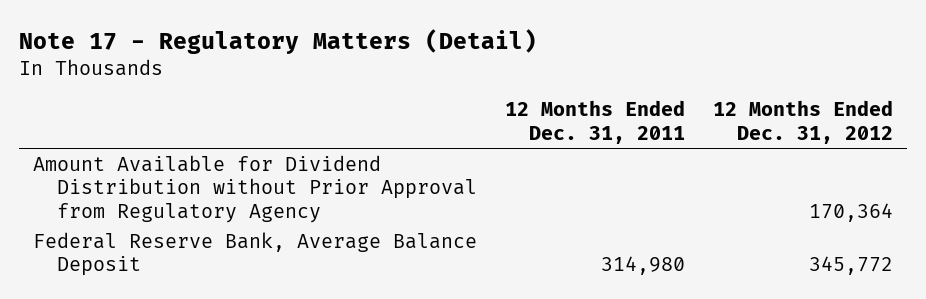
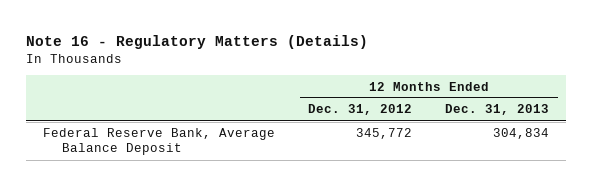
[18,28,537,54] Note 17 - Regulatory Matters (Detail) -> [25,34,368,49] Note 16 - Regulatory Matters (Details)
[504,100,685,144] 12 Months Ended Dec. 31, 2011 -> none
none -> [445,104,550,116] Dec. 31, 2013
[32,155,477,223] Amount Available for Dividend Distribution without Prior Approval from Regulatory Agency -> none

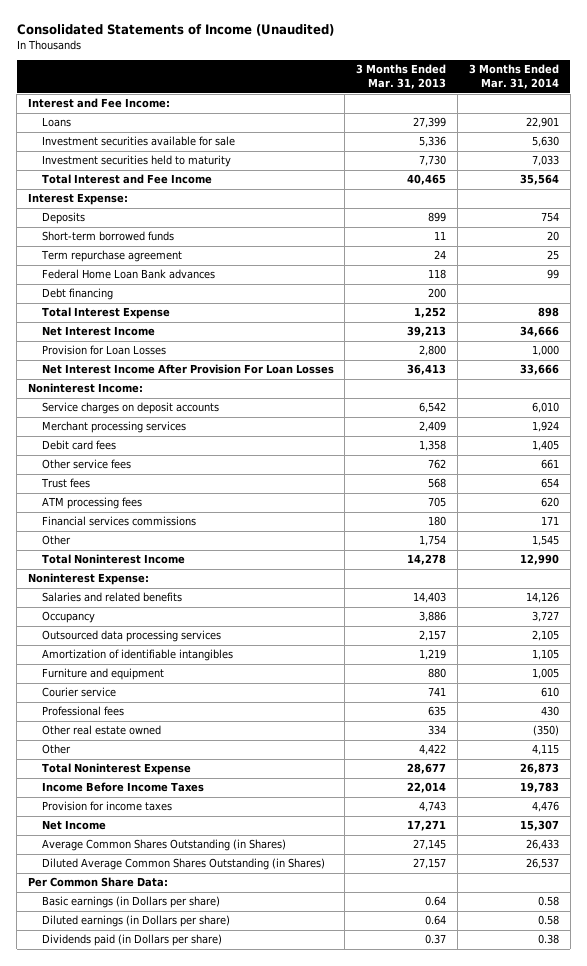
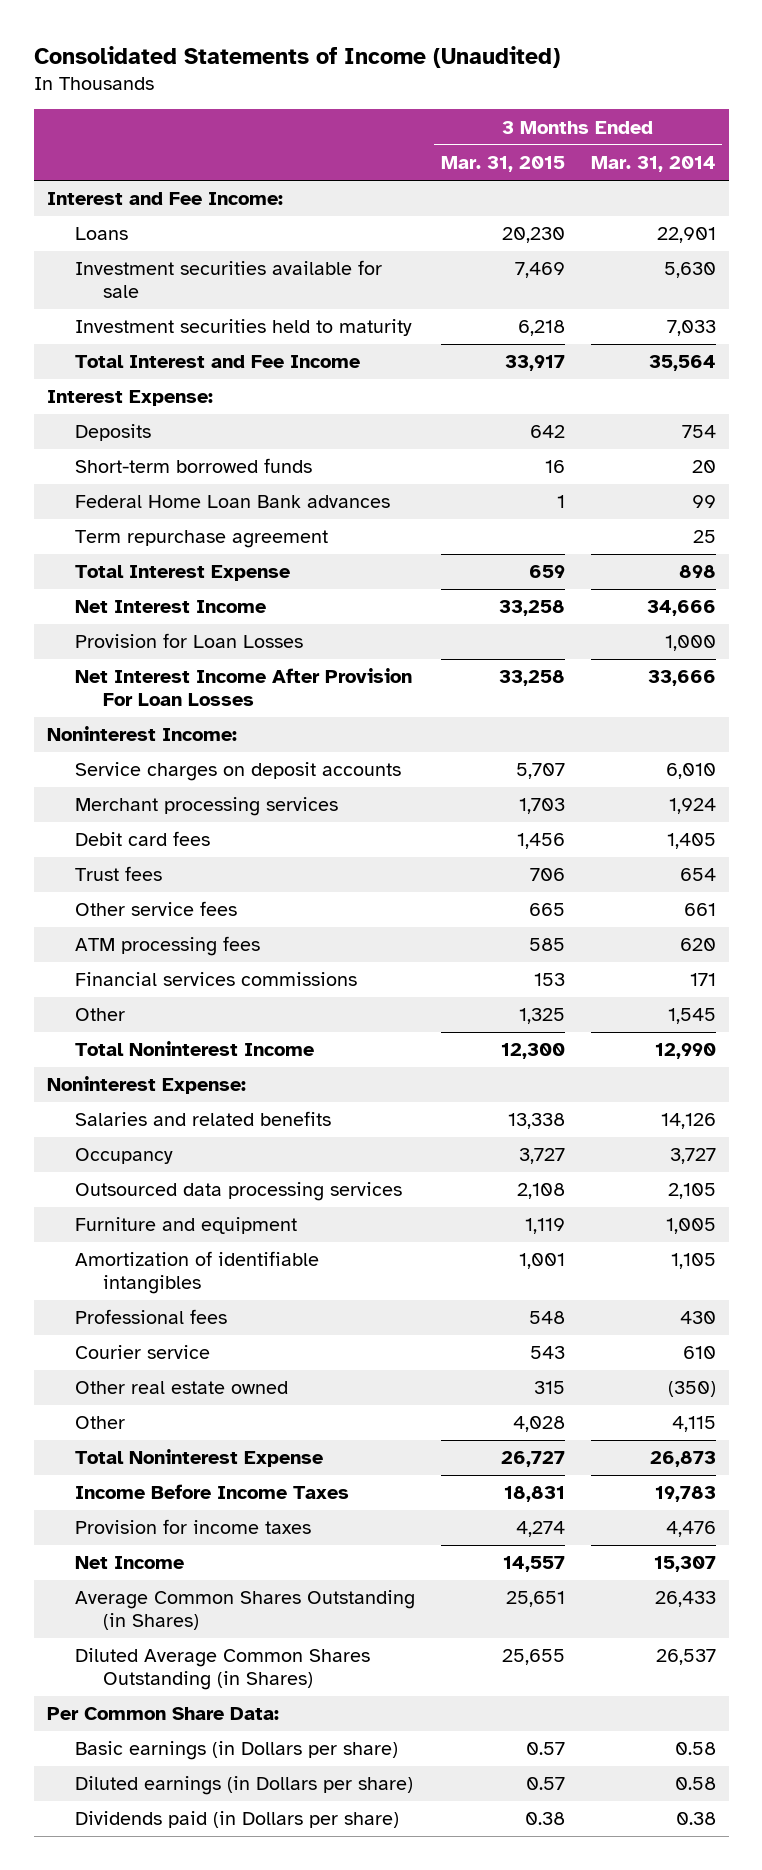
[356,64,447,90] 3 Months Ended Mar. 31, 2013 -> none
none -> [440,155,565,172] Mar. 31, 2015
[41,288,113,301] Debt financing -> none
[40,250,182,263] Term repurchase agreement -> [74,530,328,549] Term repurchase agreement
[41,459,131,470] Other service fees -> [74,901,237,917] Other service fees
[41,649,233,662] Amortization of identifiable intangibles -> [74,1251,319,1294] Amortization of identifiable intangibles
[41,687,116,698] Courier service -> [74,1345,210,1360] Courier service

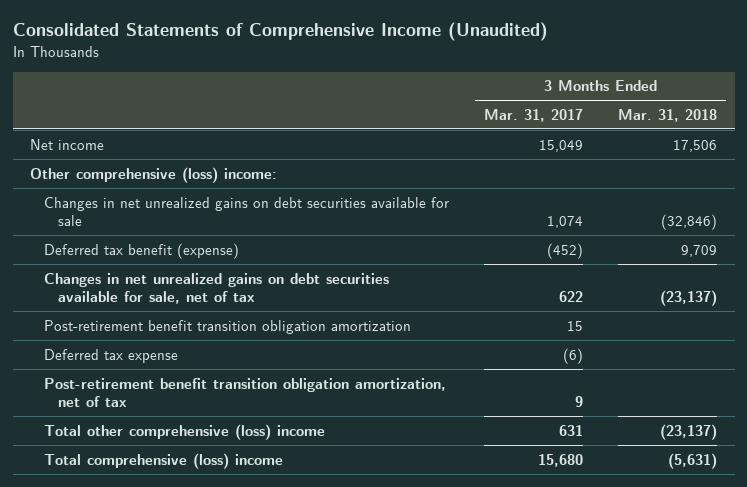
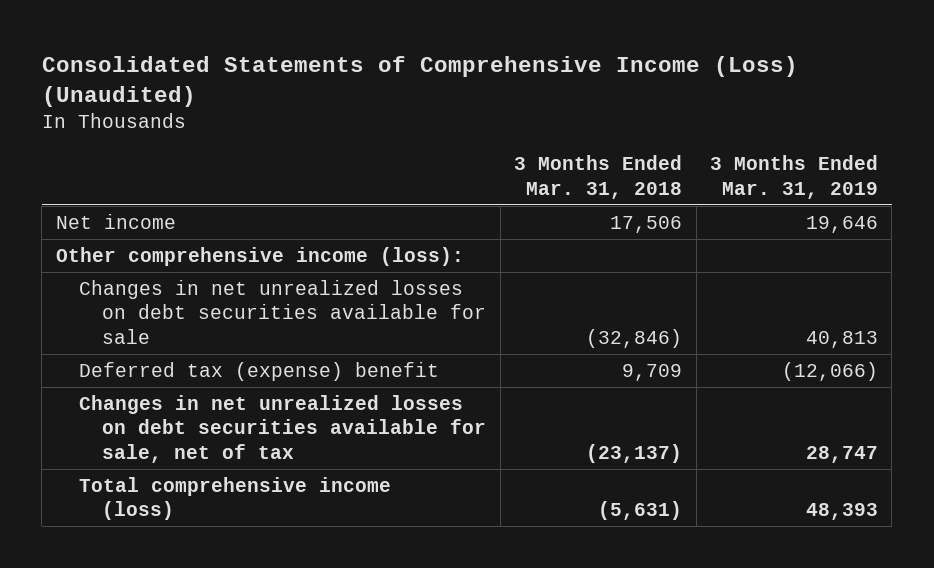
[12,22,548,42] Consolidated Statements of Comprehensive Income (Unaudited) -> [41,55,798,107] Consolidated Statements of Comprehensive Income (Loss) (Unaudited)
[483,108,583,122] Mar. 31, 2017 -> none
none -> [709,155,878,199] 3 Months Ended Mar. 31, 2019
[43,319,411,334] Post-retirement benefit transition obligation amortization -> none
[43,348,178,363] Deferred tax expense -> none
[43,377,446,407] Post-retirement benefit transition obligation amortization, net of tax -> none
[43,423,325,440] Total other comprehensive (loss) income -> none
[30,166,278,183] Other comprehensive (loss) income: -> [55,246,464,266] Other comprehensive income (loss):
[43,196,449,226] Changes in net unrealized gains on debt securities available for sale -> [78,279,487,344] Changes in net unrealized losses on debt securities available for sale
[43,242,239,259] Deferred tax benefit (expense) -> [78,361,439,381] Deferred tax (expense) benefit
[43,272,389,304] Changes in net unrealized gains on debt securities available for sale, net of tax -> [78,394,487,463] Changes in net unrealized losses on debt securities available for sale, net of tax
[43,452,283,469] Total comprehensive (loss) income -> [78,476,391,521] Total comprehensive income (loss)

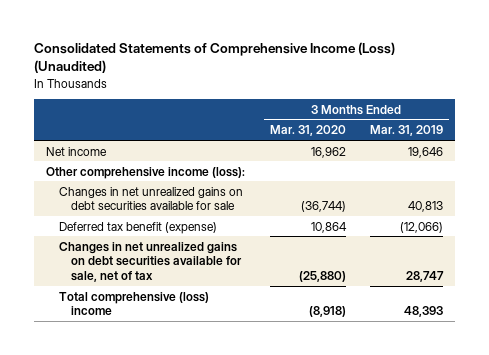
[514,155,683,199] 3 Months Ended Mar. 31, 2018 -> none
none -> [269,125,346,137] Mar. 31, 2020
[78,279,487,344] Changes in net unrealized losses on debt securities available for sale -> [58,186,243,211] Changes in net unrealized gains on debt securities available for sale
[78,361,439,381] Deferred tax (expense) benefit -> [58,221,217,234] Deferred tax benefit (expense)
[78,394,487,463] Changes in net unrealized losses on debt securities available for sale, net of tax -> [58,241,243,282] Changes in net unrealized gains on debt securities available for sale, net of tax
[78,476,391,521] Total comprehensive income (loss) -> [58,291,209,316] Total comprehensive (loss) income

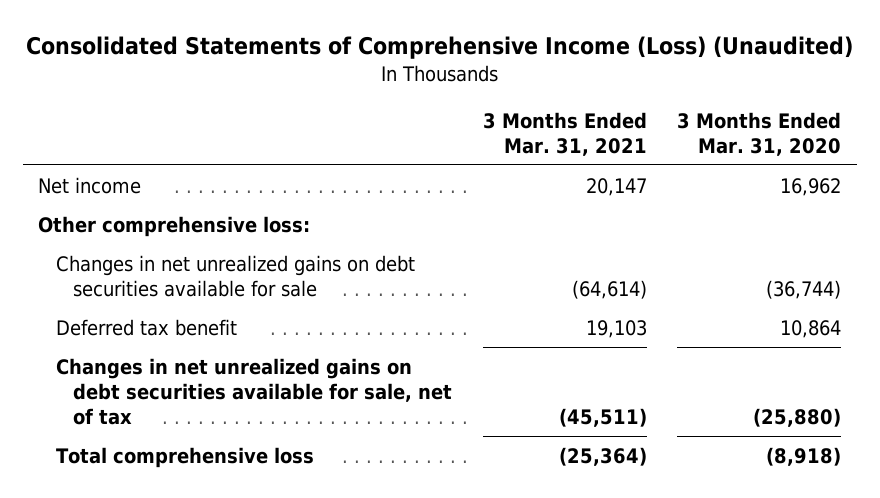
[369,125,443,137] Mar. 31, 2019 -> none
none -> [482,111,647,156] 3 Months Ended Mar. 31, 2021
[46,166,246,179] Other comprehensive income (loss): -> [38,215,311,237] Other comprehensive loss:
[58,221,217,234] Deferred tax benefit (expense) -> [55,318,237,336] Deferred tax benefit
[58,291,209,316] Total comprehensive (loss) income -> [55,446,314,468] Total comprehensive loss

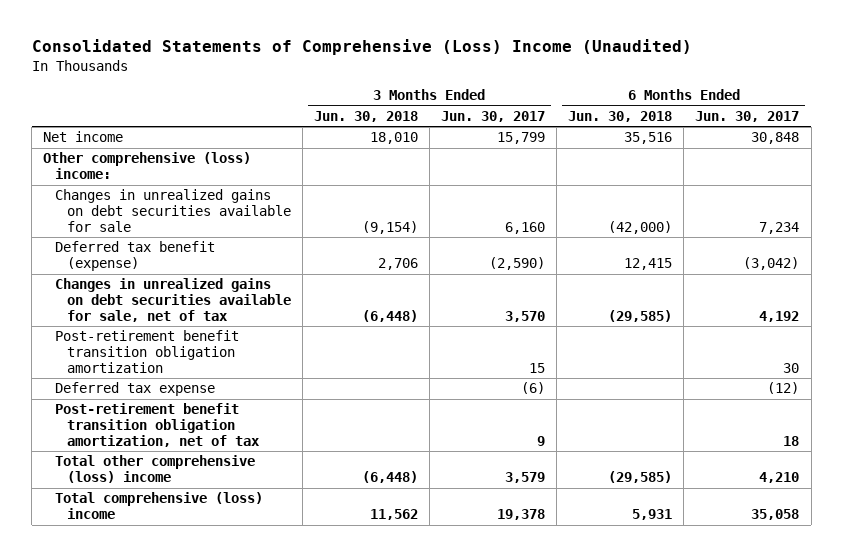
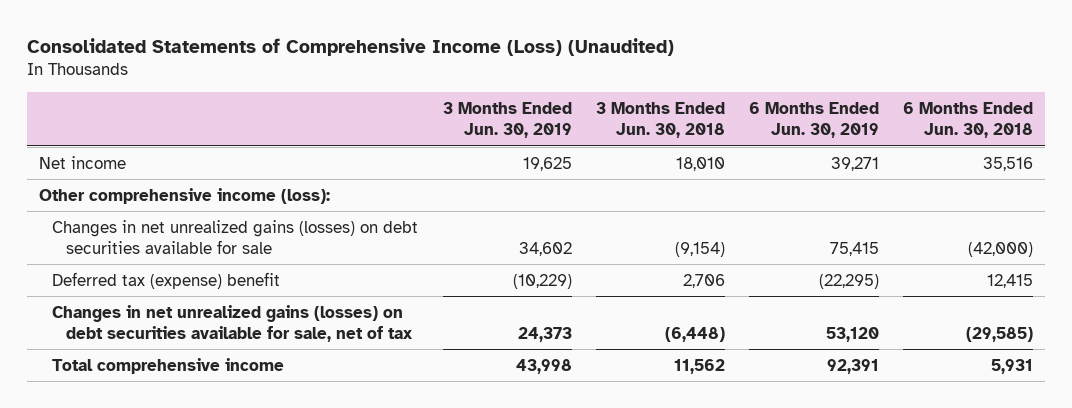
[31,39,692,56] Consolidated Statements of Comprehensive (Loss) Income (Unaudited) -> [27,37,675,56] Consolidated Statements of Comprehensive Income (Loss) (Unaudited)
[440,110,545,122] Jun. 30, 2017 -> none
[695,110,800,122] Jun. 30, 2017 -> none
none -> [442,101,572,138] 3 Months Ended Jun. 30, 2019
none -> [749,101,880,138] 6 Months Ended Jun. 30, 2019
[54,330,239,373] Post-retirement benefit transition obligation amortization -> none
[54,382,215,397] Deferred tax expense -> none
[54,403,260,447] Post-retirement benefit transition obligation amortization, net of tax -> none
[54,455,255,483] Total other comprehensive (loss) income -> none
[43,152,252,179] Other comprehensive (loss) income: -> [39,187,331,204] Other comprehensive income (loss):
[54,189,291,232] Changes in unrealized gains on debt securities available for sale -> [52,219,419,254] Changes in net unrealized gains (losses) on debt securities available for sale
[54,241,215,271] Deferred tax benefit (expense) -> [52,271,281,289] Deferred tax (expense) benefit
[54,278,291,322] Changes in unrealized gains on debt securities available for sale, net of tax -> [52,304,413,342] Changes in net unrealized gains (losses) on debt securities available for sale, net of tax
[54,492,263,519] Total comprehensive (loss) income -> [52,357,285,374] Total comprehensive income

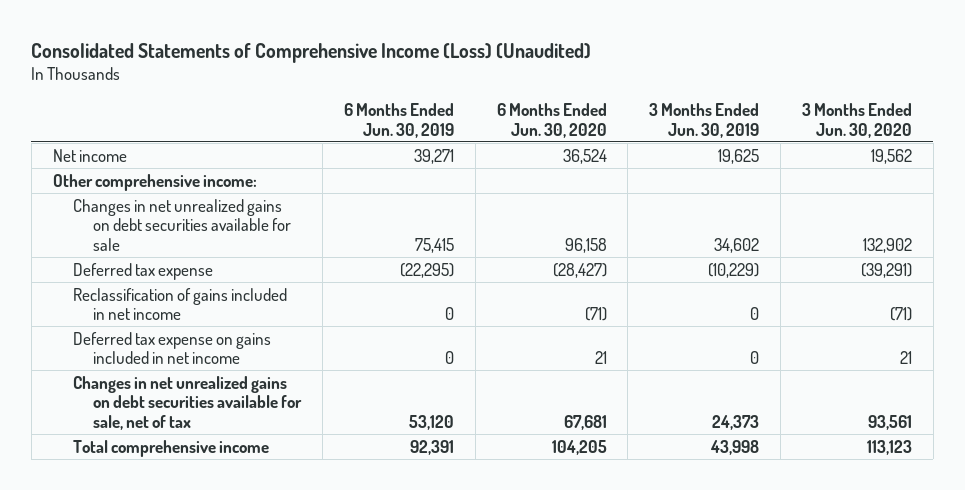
[595,101,725,138] 3 Months Ended Jun. 30, 2018 -> none
[903,101,1034,138] 6 Months Ended Jun. 30, 2018 -> none
none -> [496,103,607,138] 6 Months Ended Jun. 30, 2020
none -> [801,103,912,138] 3 Months Ended Jun. 30, 2020
[39,187,331,204] Other comprehensive income (loss): -> [52,173,257,191] Other comprehensive income:
[52,219,419,254] Changes in net unrealized gains (losses) on debt securities available for sale -> [72,198,292,251] Changes in net unrealized gains on debt securities available for sale
[52,271,281,289] Deferred tax (expense) benefit -> [72,262,213,280] Deferred tax expense
none -> [72,287,287,321] Reclassification of gains included in net income
none -> [72,331,271,365] Deferred tax expense on gains included in net income
[52,304,413,342] Changes in net unrealized gains (losses) on debt securities available for sale, net of tax -> [72,375,303,430] Changes in net unrealized gains on debt securities available for sale, net of tax

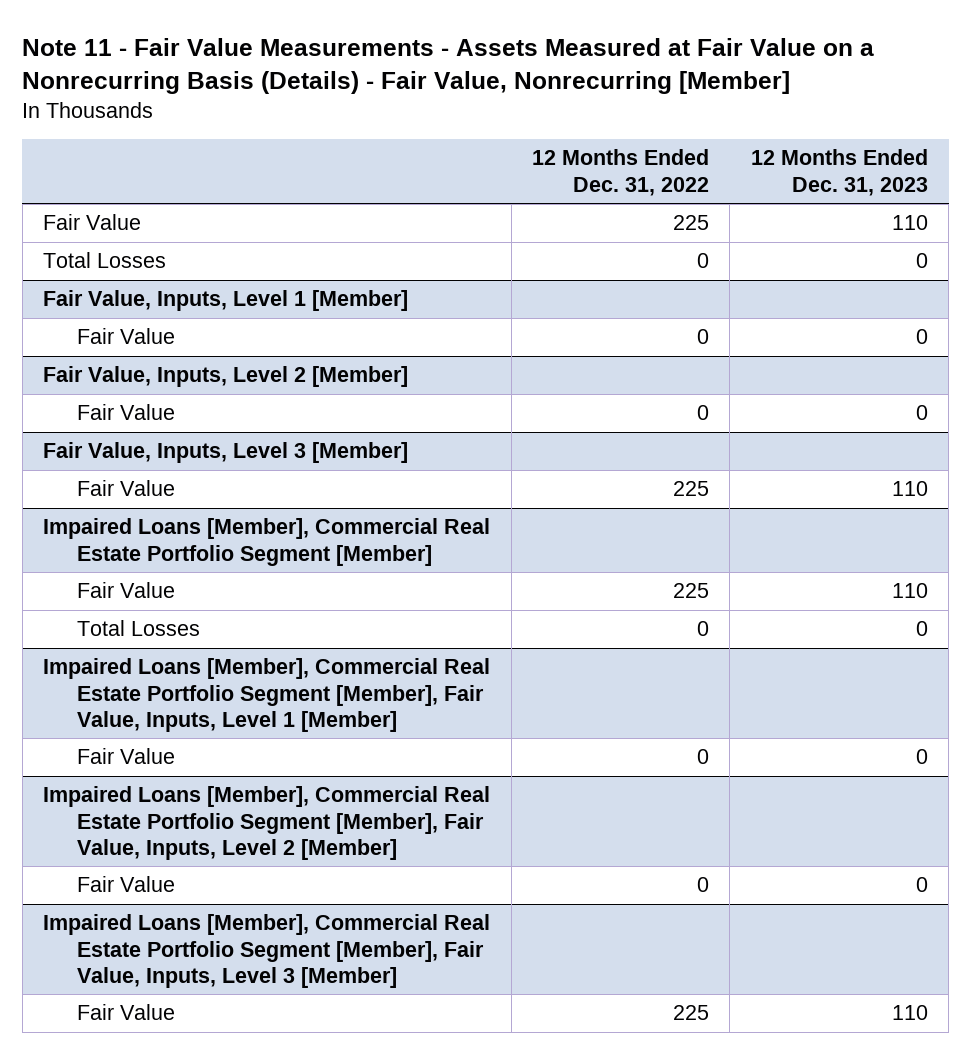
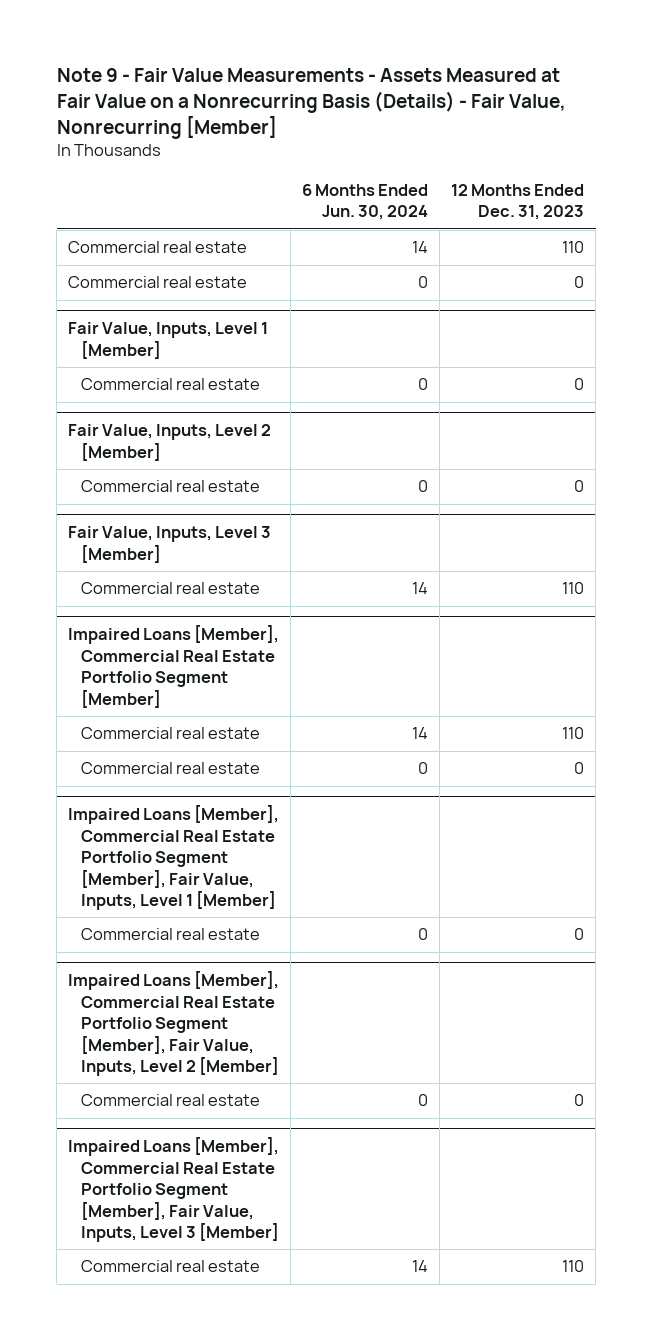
[22,37,875,94] Note 11 - Fair Value Measurements - Assets Measured at Fair Value on a Nonrecurring Basis (Details) - Fair Value, Nonrecurring [Member] -> [56,68,566,139] Note 9 - Fair Value Measurements - Assets Measured at Fair Value on a Nonrecurring Basis (Details) - Fair Value, Nonrecurring [Member]
[531,149,709,196] 12 Months Ended Dec. 31, 2022 -> none
none -> [302,183,429,221] 6 Months Ended Jun. 30, 2024
[43,214,142,231] Fair Value -> [68,241,248,254] Commercial real estate
[43,252,167,269] Total Losses -> [68,276,248,289] Commercial real estate
[76,328,175,345] Fair Value -> [80,378,260,391] Commercial real estate
[76,404,175,421] Fair Value -> [80,480,260,493] Commercial real estate
[76,480,175,497] Fair Value -> [80,582,260,595] Commercial real estate
[76,582,175,599] Fair Value -> [80,727,260,740] Commercial real estate
[76,620,200,637] Total Losses -> [80,762,260,775] Commercial real estate
[76,748,175,765] Fair Value -> [80,928,260,941] Commercial real estate
[76,876,175,893] Fair Value -> [80,1094,260,1107] Commercial real estate
[76,1004,175,1021] Fair Value -> [80,1260,260,1273] Commercial real estate

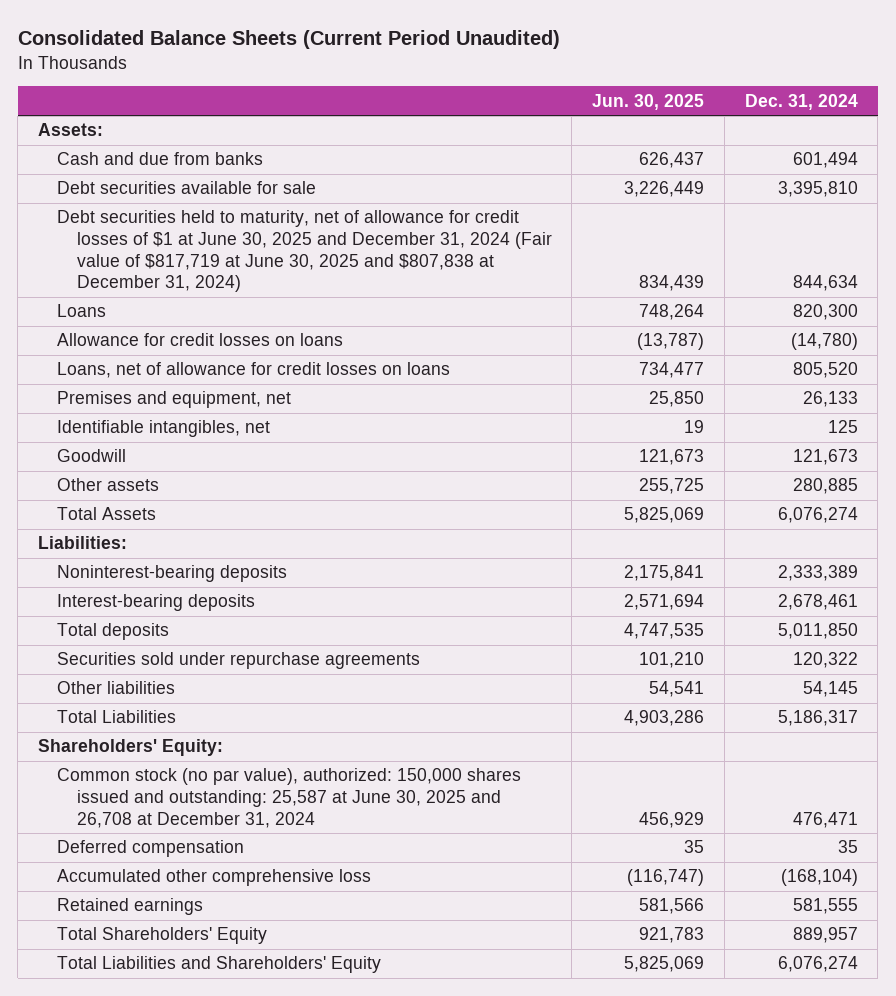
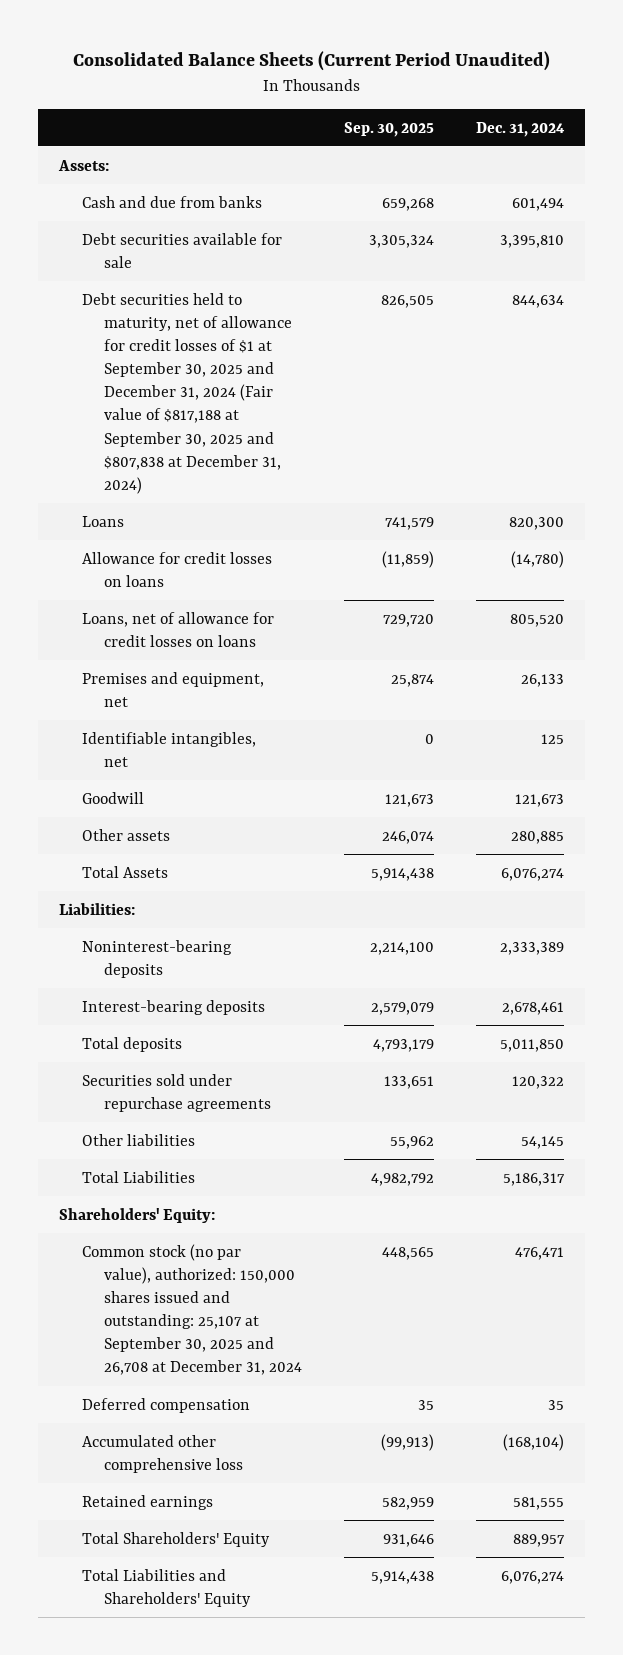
[592,93,705,110] Jun. 30, 2025 -> none
none -> [343,121,434,137] Sep. 30, 2025
[57,210,552,293] Debt securities held to maturity, net of allowance for credit losses of $1 at June 30, 2025 and December 31, 2024 (Fair value of $817,719 at June 30, 2025 and $807,838 at December 31, 2024) -> [81,292,292,494] Debt securities held to maturity, net of allowance for credit losses of $1 at September 30, 2025 and December 31, 2024 (Fair value of $817,188 at September 30, 2025 and $807,838 at December 31, 2024)
[57,768,522,828] Common stock (no par value), authorized: 150,000 shares issued and outstanding: 25,587 at June 30, 2025 and 26,708 at December 31, 2024 -> [81,1243,302,1376] Common stock (no par value), authorized: 150,000 shares issued and outstanding: 25,107 at September 30, 2025 and 26,708 at December 31, 2024

